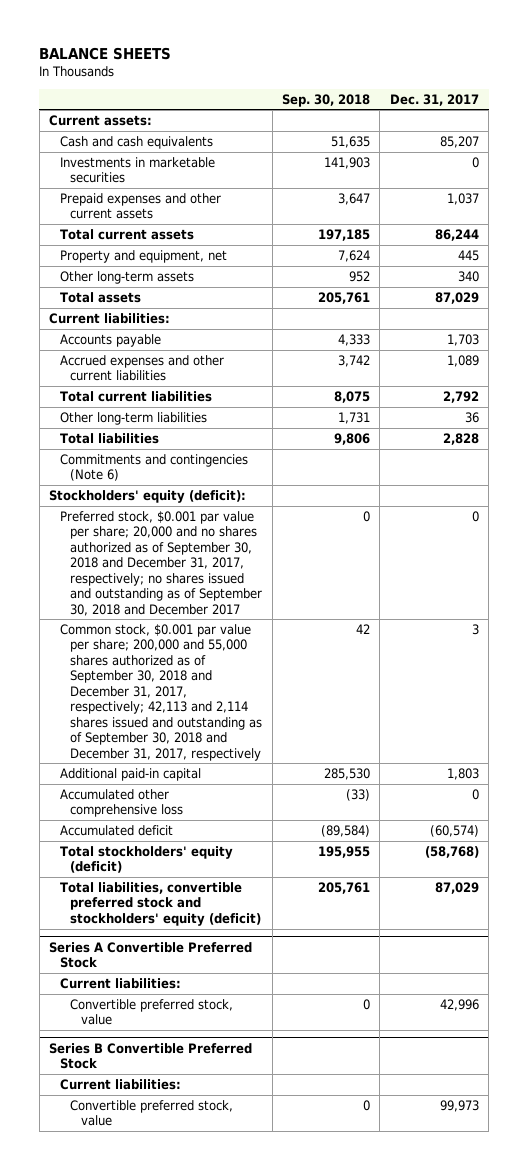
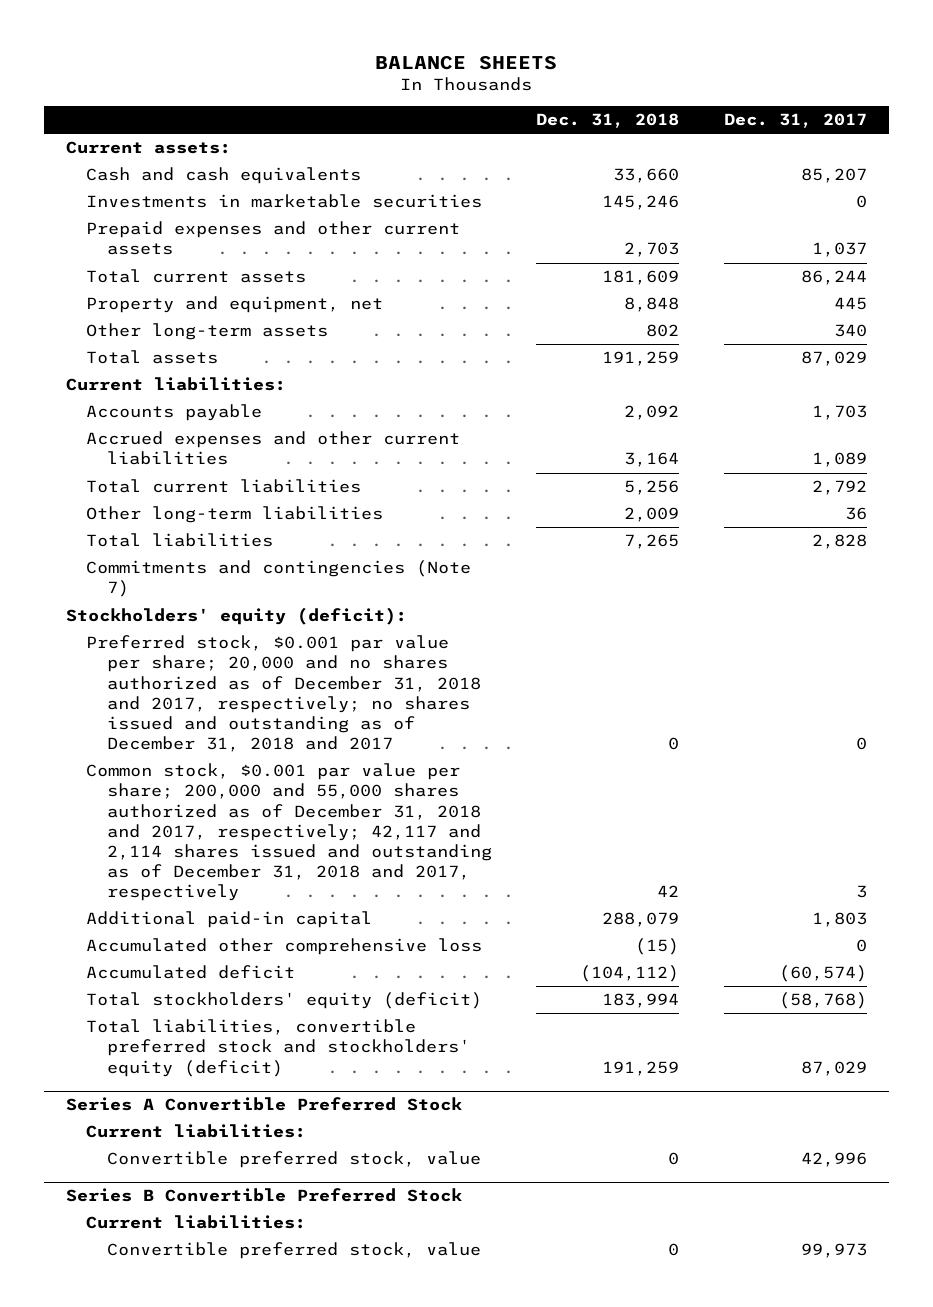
[282,93,371,107] Sep. 30, 2018 -> none
none -> [536,113,680,129] Dec. 31, 2018
[59,453,248,482] Commitments and contingencies (Note 6) -> [86,560,472,598] Commitments and contingencies (Note 7)
[59,510,263,616] Preferred stock, $0.001 par value per share; 20,000 and no shares authorized as of September 30, 2018 and December 31, 2017, respectively; no shares issued and outstanding as of September 30, 2018 and December 2017 -> [86,635,481,752] Preferred stock, $0.001 par value per share; 20,000 and no shares authorized as of December 31, 2018 and 2017, respectively; no shares issued and outstanding as of December 31, 2018 and 2017
[59,623,263,761] Common stock, $0.001 par value per share; 200,000 and 55,000 shares authorized as of September 30, 2018 and December 31, 2017, respectively; 42,113 and 2,114 shares issued and outstanding as of September 30, 2018 and December 31, 2017, respectively -> [86,763,492,902] Common stock, $0.001 par value per share; 200,000 and 55,000 shares authorized as of December 31, 2018 and 2017, respectively; 42,117 and 2,114 shares issued and outstanding as of December 31, 2018 and 2017, respectively

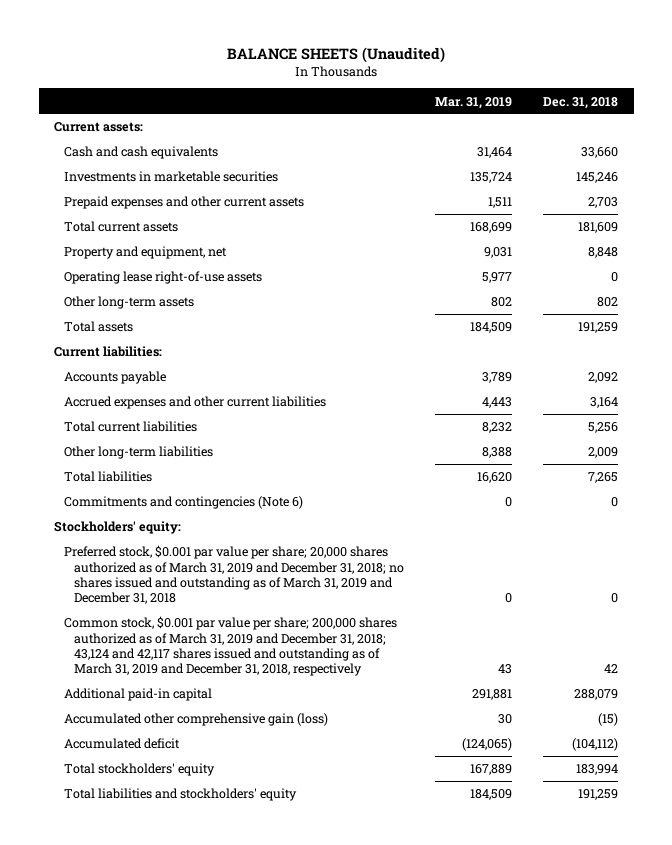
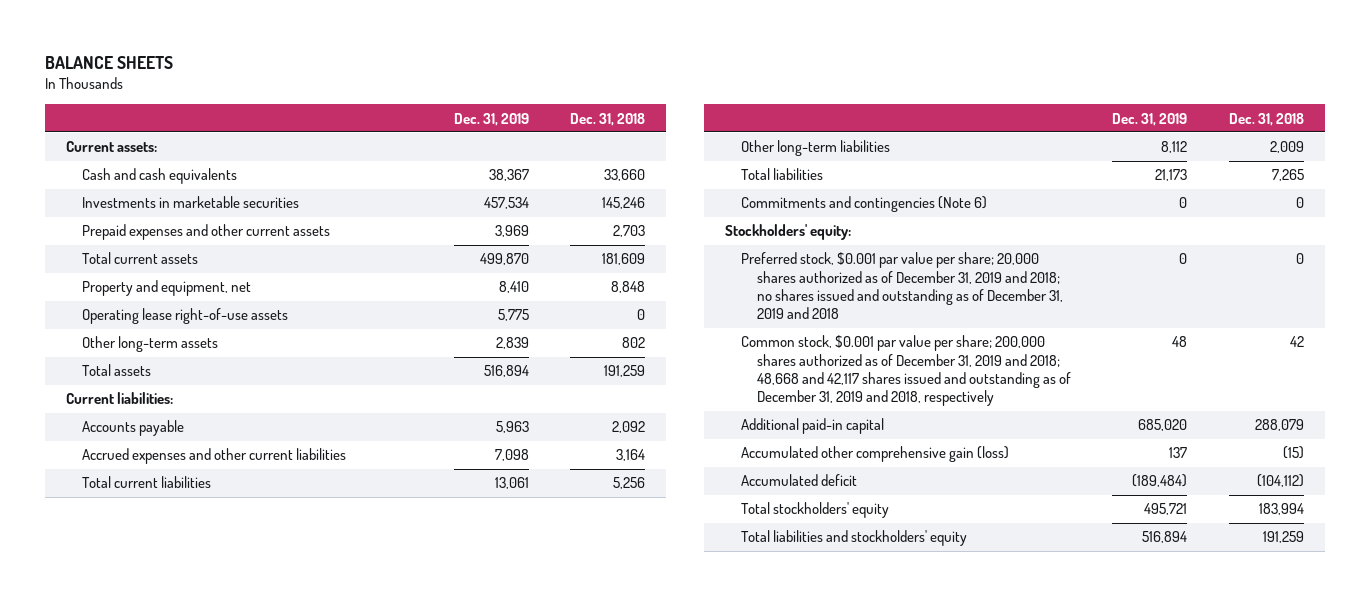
[227,46,446,63] BALANCE SHEETS (Unaudited) -> [45,55,174,69] BALANCE SHEETS
[435,96,513,109] Mar. 31, 2019 -> none
none -> [453,112,529,126] Dec. 31, 2019
[64,545,405,605] Preferred stock, $0.001 par value per share; 20,000 shares authorized as of March 31, 2019 and December 31, 2018; no shares issued and outstanding as of March 31, 2019 and December 31, 2018 -> [740,252,1063,320] Preferred stock, $0.001 par value per share; 20,000 shares authorized as of December 31, 2019 and 2018; no shares issued and outstanding as of December 31, 2019 and 2018
[64,616,398,677] Common stock, $0.001 par value per share; 200,000 shares authorized as of March 31, 2019 and December 31, 2018; 43,124 and 42,117 shares issued and outstanding as of March 31, 2019 and December 31, 2018, respectively -> [740,335,1071,407] Common stock, $0.001 par value per share; 200,000 shares authorized as of December 31, 2019 and 2018; 48,668 and 42,117 shares issued and outstanding as of December 31, 2019 and 2018, respectively

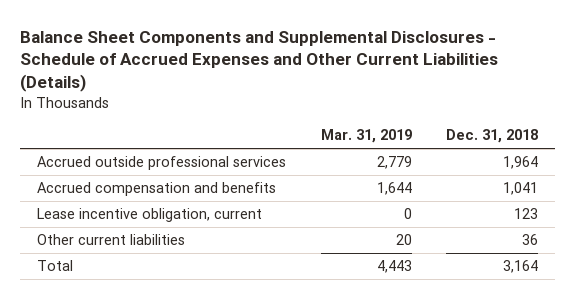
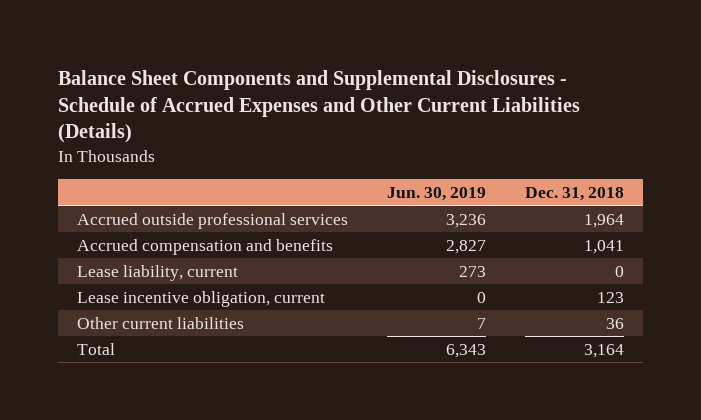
[320,129,412,144] Mar. 31, 2019 -> none
none -> [387,186,487,201] Jun. 30, 2019
none -> [77,264,239,281] Lease liability, current

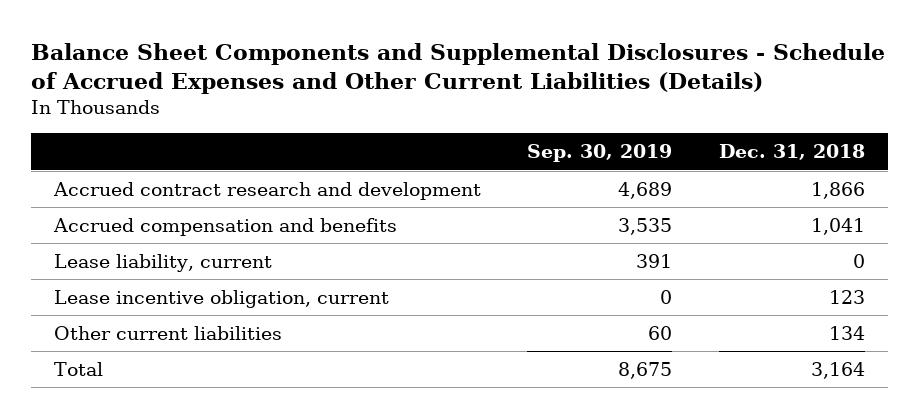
[387,186,487,201] Jun. 30, 2019 -> none
none -> [527,144,673,163] Sep. 30, 2019
[77,212,349,229] Accrued outside professional services -> none
none -> [53,182,482,201] Accrued contract research and development
[605,317,624,329] 36 -> [828,326,865,341] 134

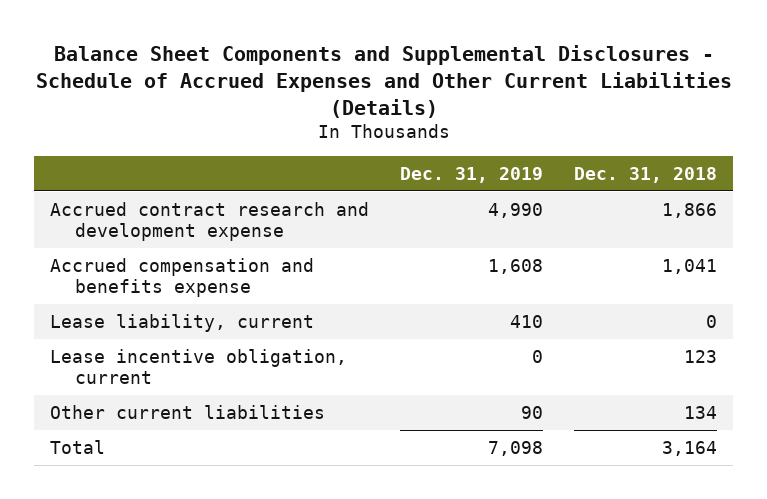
[527,144,673,163] Sep. 30, 2019 -> none
none -> [400,166,544,183] Dec. 31, 2019
[53,182,482,201] Accrued contract research and development -> [49,201,369,242] Accrued contract research and development expense
[53,218,398,237] Accrued compensation and benefits -> [49,257,314,298] Accrued compensation and benefits expense

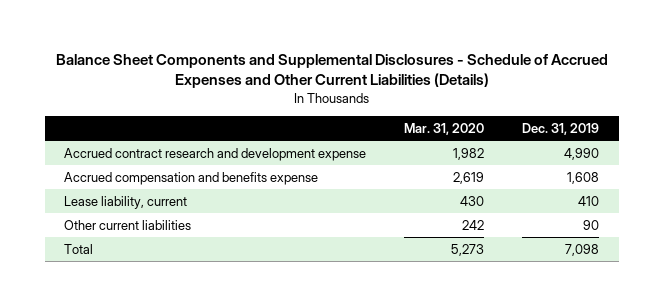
[574,166,718,183] Dec. 31, 2018 -> none
none -> [404,122,485,135] Mar. 31, 2020
[49,348,347,385] Lease incentive obligation, current -> none

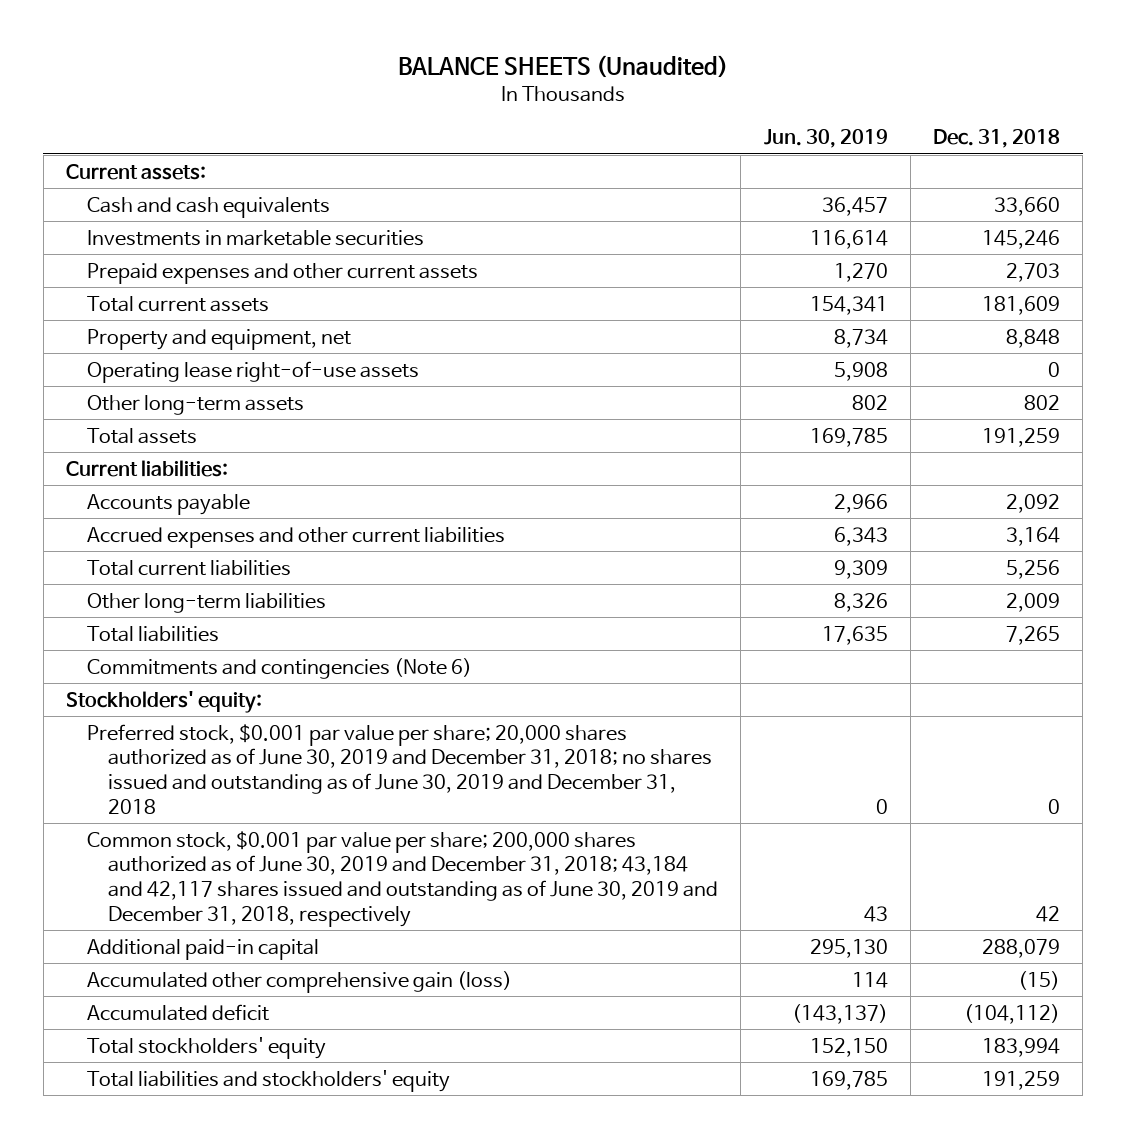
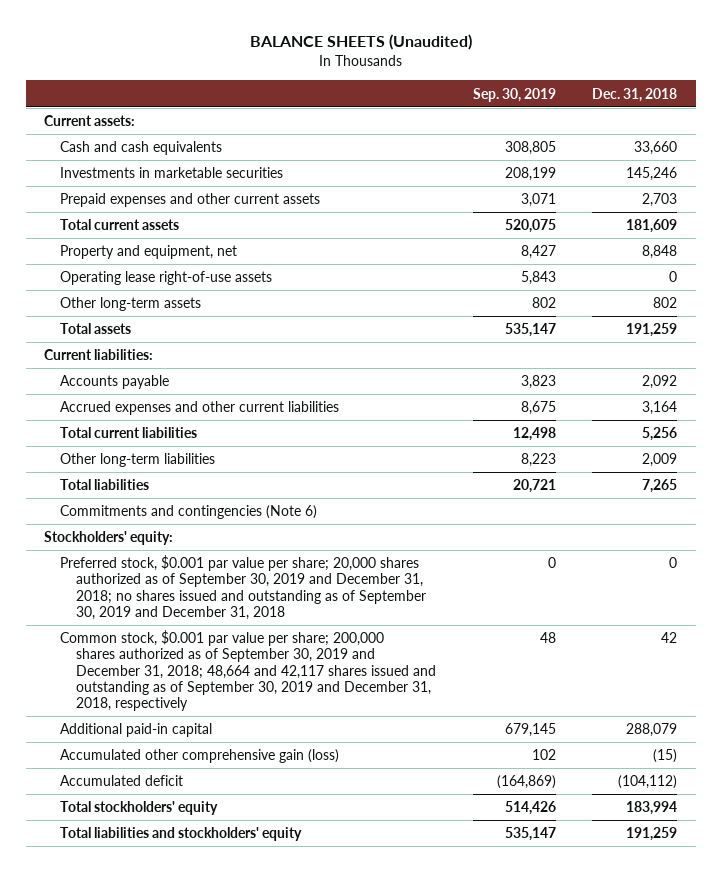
[763,129,888,149] Jun. 30, 2019 -> none
none -> [472,87,556,102] Sep. 30, 2019
[87,723,713,814] Preferred stock, $0.001 par value per share; 20,000 shares authorized as of June 30, 2019 and December 31, 2018; no shares issued and outstanding as of June 30, 2019 and December 31, 2018 -> [60,555,426,620] Preferred stock, $0.001 par value per share; 20,000 shares authorized as of September 30, 2019 and December 31, 2018; no shares issued and outstanding as of September 30, 2019 and December 31, 2018
[87,830,719,927] Common stock, $0.001 par value per share; 200,000 shares authorized as of June 30, 2019 and December 31, 2018; 43,184 and 42,117 shares issued and outstanding as of June 30, 2019 and December 31, 2018, respectively -> [60,630,436,711] Common stock, $0.001 par value per share; 200,000 shares authorized as of September 30, 2019 and December 31, 2018; 48,664 and 42,117 shares issued and outstanding as of September 30, 2019 and December 31, 2018, respectively

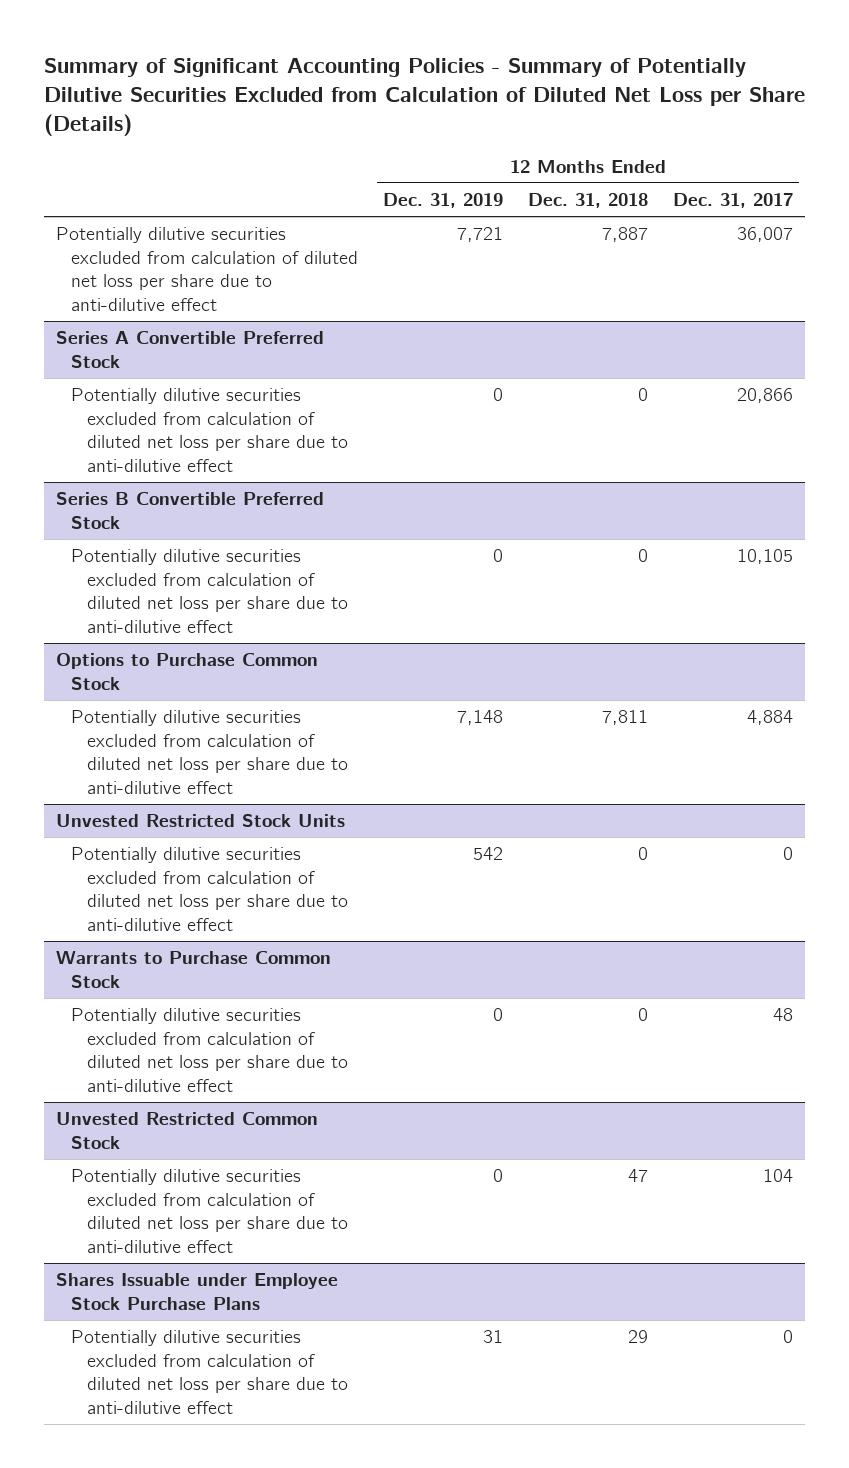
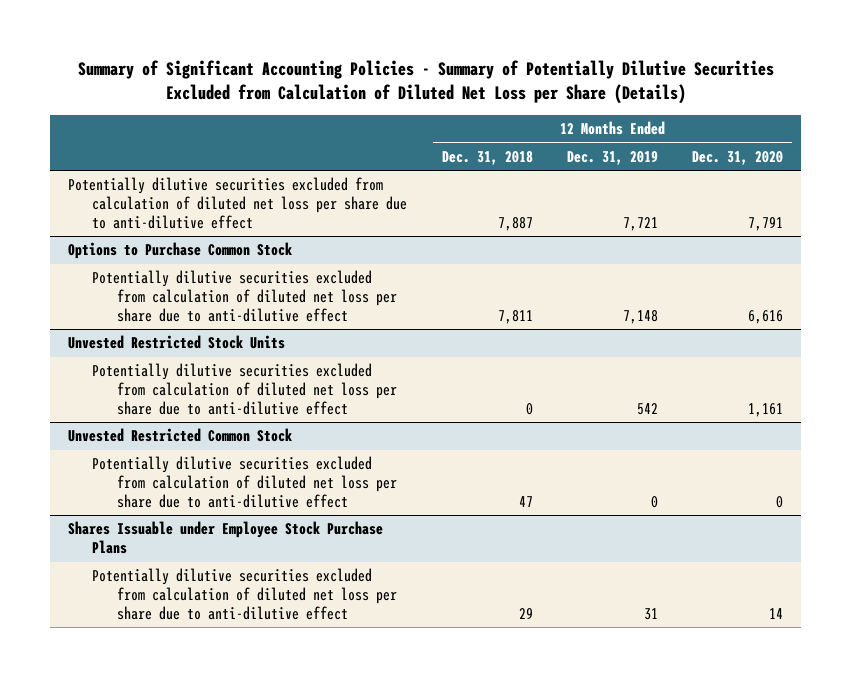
[672,193,793,209] Dec. 31, 2017 -> none
none -> [692,150,784,165] Dec. 31, 2020
[56,331,325,368] Series A Convertible Preferred Stock -> none
[71,388,348,472] Potentially dilutive securities excluded from calculation of diluted net loss per share due to anti-dilutive effect -> none
[56,492,325,529] Series B Convertible Preferred Stock -> none
[71,549,348,633] Potentially dilutive securities excluded from calculation of diluted net loss per share due to anti-dilutive effect -> none
[56,951,332,988] Warrants to Purchase Common Stock -> none
[71,1008,348,1092] Potentially dilutive securities excluded from calculation of diluted net loss per share due to anti-dilutive effect -> none

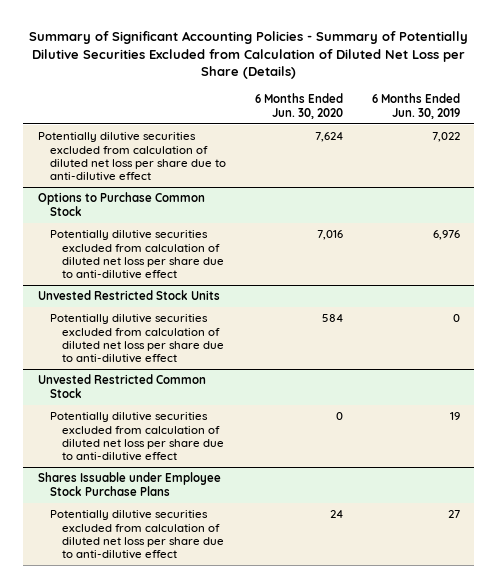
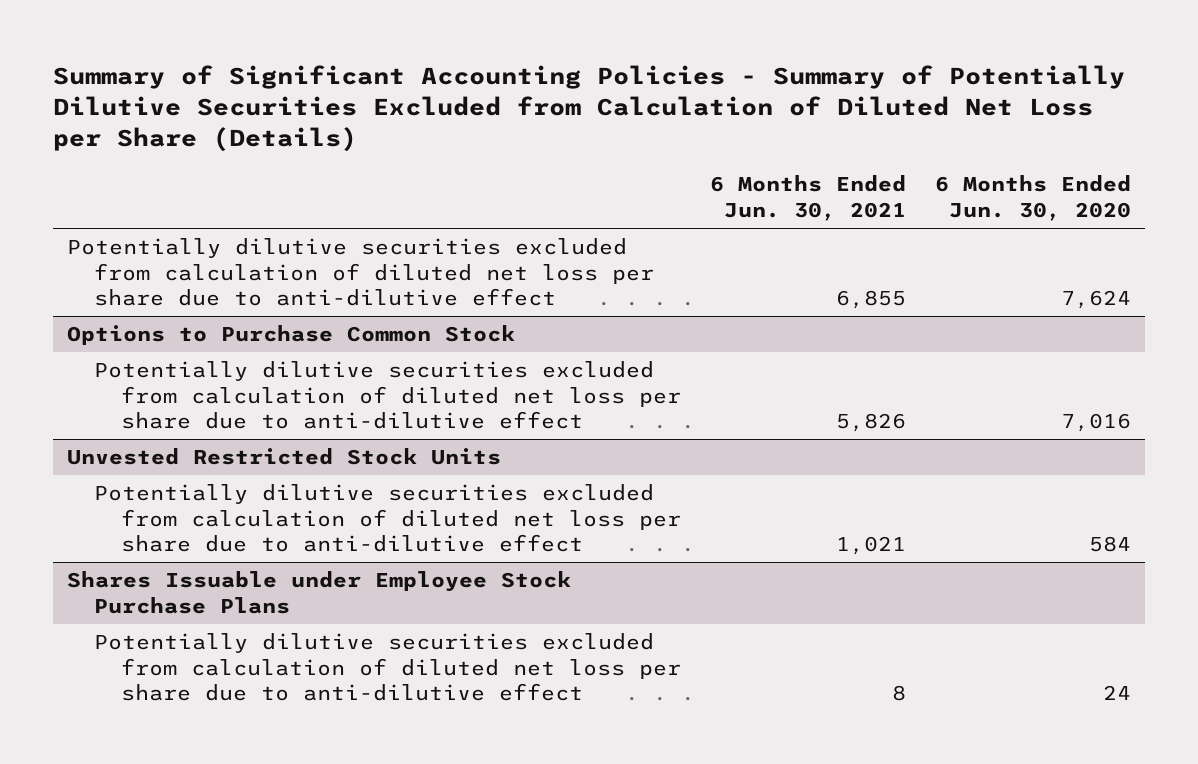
[371,93,460,119] 6 Months Ended Jun. 30, 2019 -> none
none -> [709,175,906,222] 6 Months Ended Jun. 30, 2021
[37,374,206,398] Unvested Restricted Common Stock -> none
[49,412,224,462] Potentially dilutive securities excluded from calculation of diluted net loss per share due to anti-dilutive effect -> none

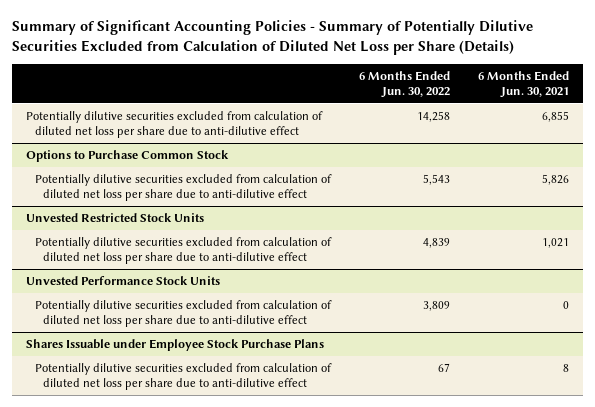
[934,175,1131,222] 6 Months Ended Jun. 30, 2020 -> none
none -> [358,70,450,98] 6 Months Ended Jun. 30, 2022
none -> [25,276,220,286] Unvested Performance Stock Units
none -> [34,300,332,328] Potentially dilutive securities excluded from calculation of diluted net loss per share due to anti-dilutive effect

